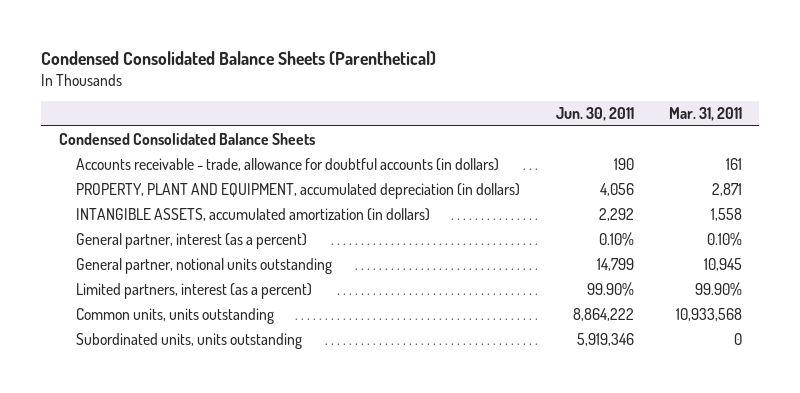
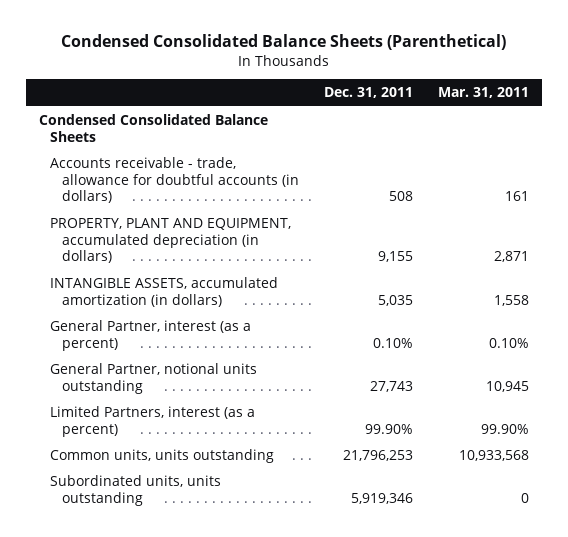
[555,107,634,122] Jun. 30, 2011 -> none
none -> [324,87,414,99] Dec. 31, 2011
[76,232,308,249] General partner, interest (as a percent) -> [50,320,252,351] General Partner, interest (as a percent)
[76,257,333,274] General partner, notional units outstanding -> [50,363,258,394] General Partner, notional units outstanding
[76,282,313,299] Limited partners, interest (as a percent) -> [50,406,256,437] Limited Partners, interest (as a percent)

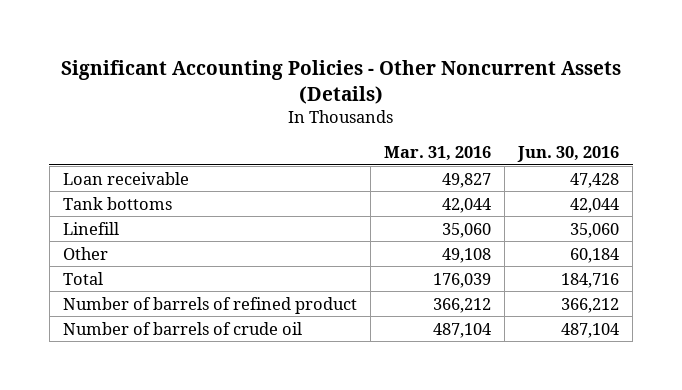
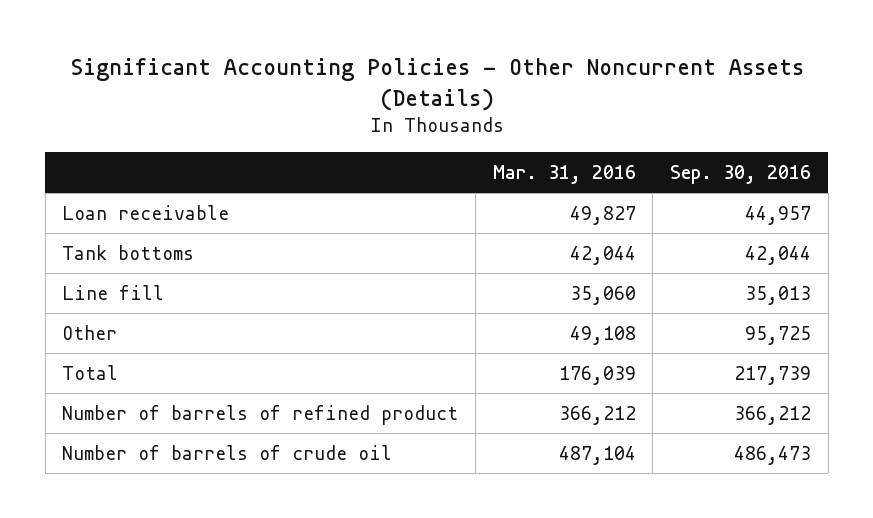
[517,146,620,163] Jun. 30, 2016 -> none
none -> [670,164,812,184] Sep. 30, 2016
[62,221,119,235] Linefill -> [62,284,165,300] Line fill

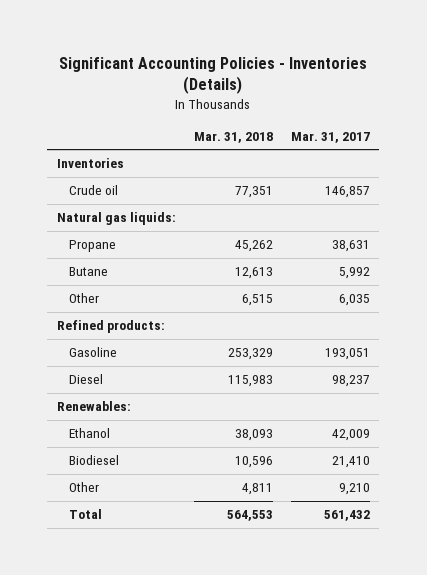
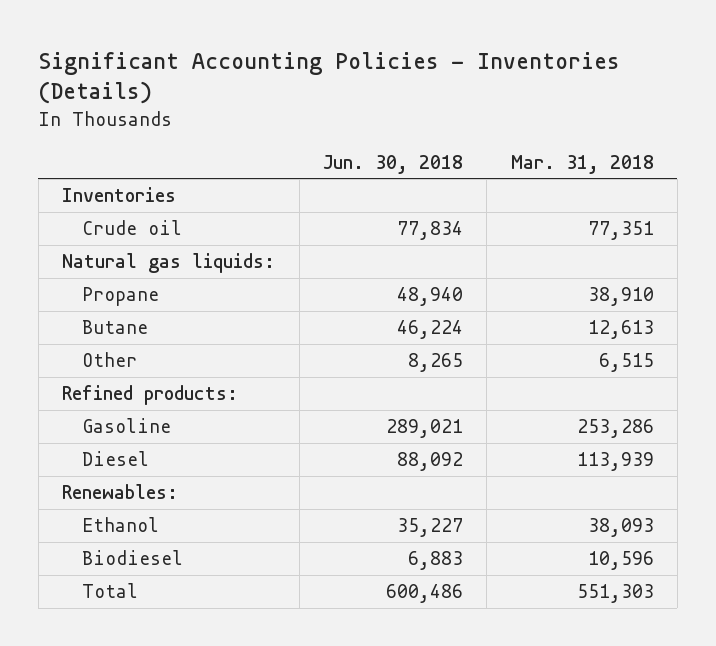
[291,131,371,143] Mar. 31, 2017 -> none
none -> [322,154,463,174] Jun. 30, 2018
[234,240,273,253] 45,262 -> [587,287,654,307] 38,910
[227,348,273,361] 253,329 -> [576,419,654,439] 253,286
[227,375,273,388] 115,983 -> [576,452,654,472] 113,939
[68,482,99,493] Other -> none
[226,510,273,522] 564,553 -> [576,584,654,604] 551,303

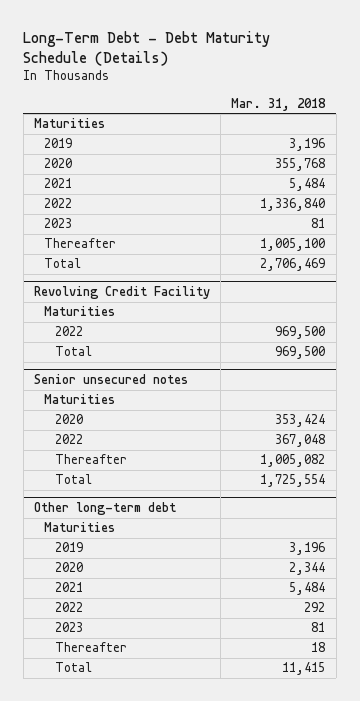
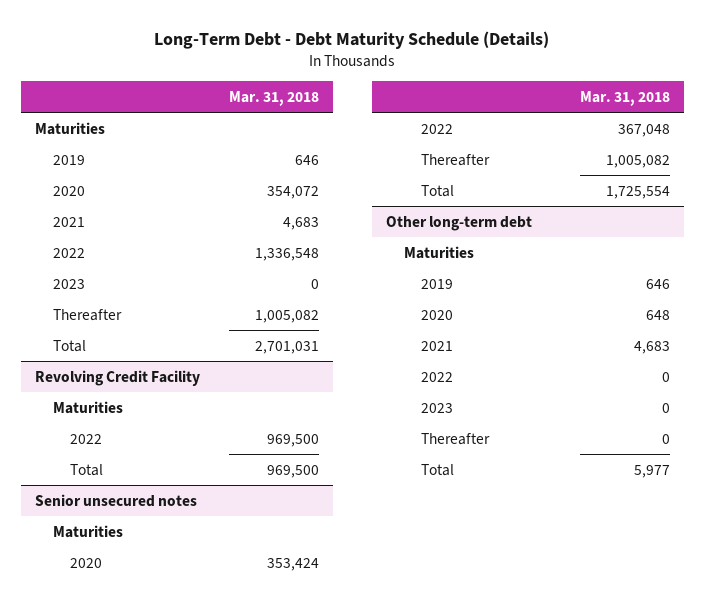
[289,138,326,152] 3,196 -> [294,154,319,165] 646
[275,158,326,172] 355,768 -> [266,185,319,199] 354,072
[289,178,326,192] 5,484 -> [282,216,319,230] 4,683
[260,198,326,212] 1,336,840 -> [254,247,319,261] 1,336,548
[311,218,326,229] 81 -> [310,278,319,289] 0
[260,238,326,252] 1,005,100 -> [254,309,319,323] 1,005,082
[260,258,326,272] 2,706,469 -> [254,340,319,354] 2,701,031
[289,542,326,556] 3,196 -> [645,278,670,289] 646
[289,562,326,576] 2,344 -> [645,309,670,320] 648
[289,582,326,596] 5,484 -> [633,340,670,354] 4,683
[304,602,326,613] 292 -> [661,371,670,382] 0
[311,622,326,633] 81 -> [661,402,670,413] 0
[311,642,326,653] 18 -> [661,433,670,444] 0
[282,662,326,676] 11,415 -> [633,464,670,478] 5,977

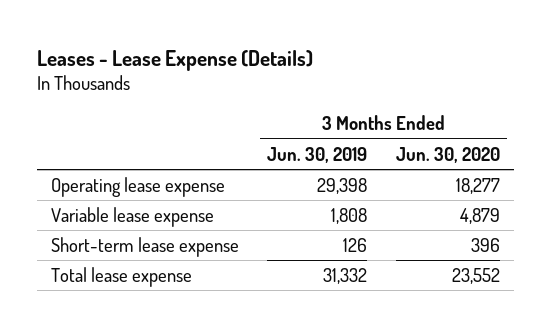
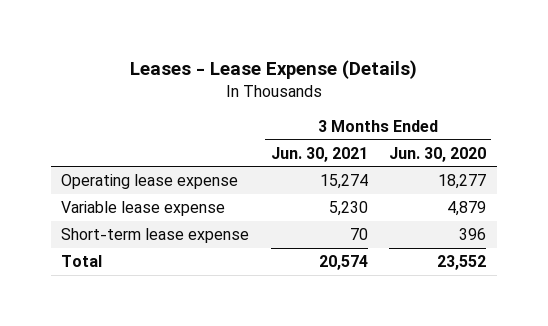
[267,146,368,163] Jun. 30, 2019 -> none
none -> [270,146,368,162] Jun. 30, 2021
[51,266,193,287] Total lease expense -> [61,255,103,268] Total

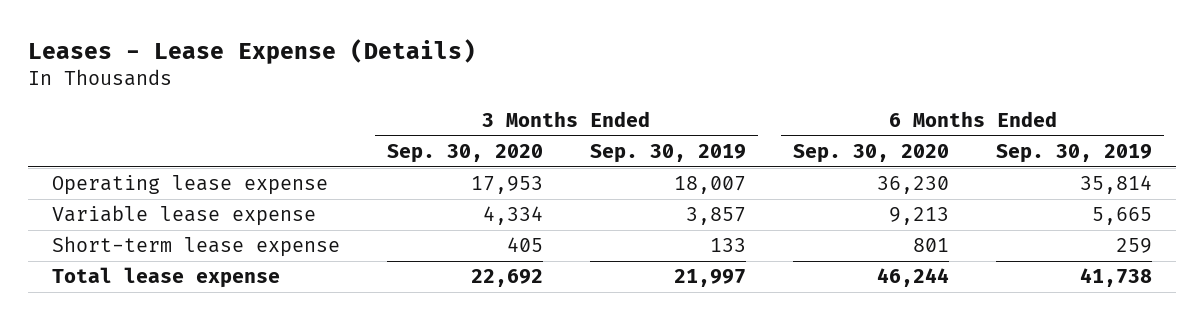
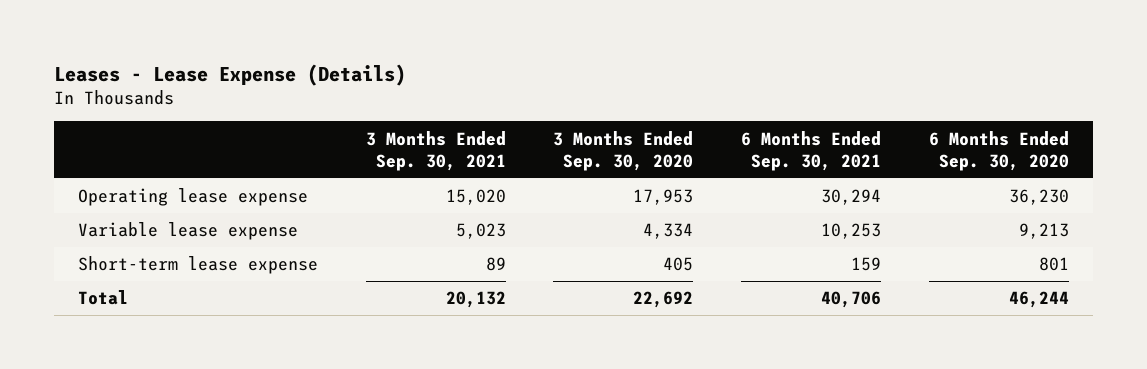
[589,144,746,164] Sep. 30, 2019 -> none
[996,144,1153,164] Sep. 30, 2019 -> none
none -> [365,130,506,171] 3 Months Ended Sep. 30, 2021
none -> [741,130,882,171] 6 Months Ended Sep. 30, 2021
[51,267,280,289] Total lease expense -> [77,290,128,306] Total

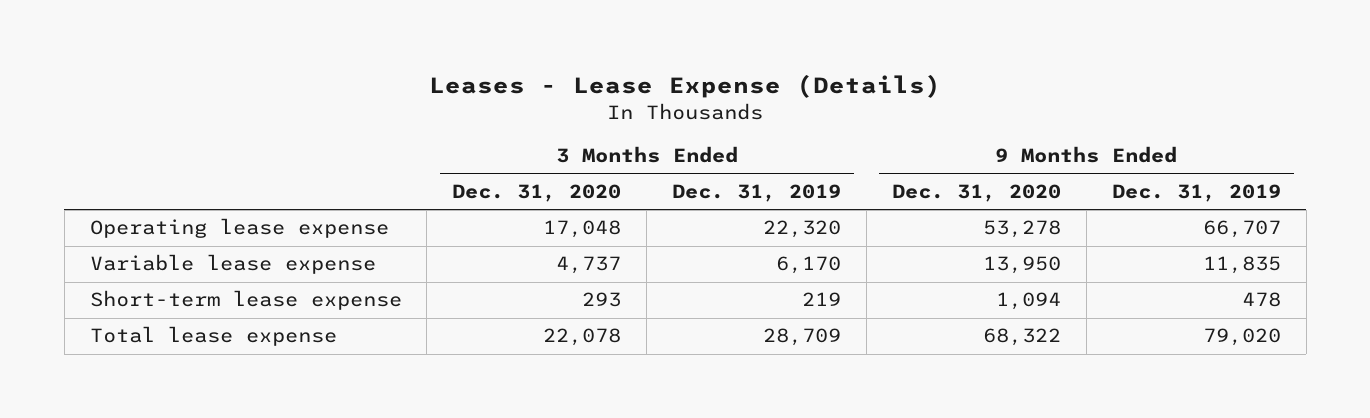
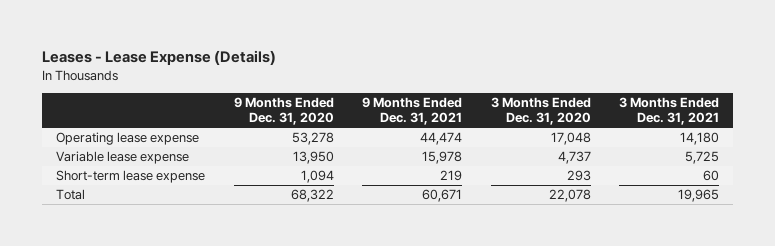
[672,183,842,202] Dec. 31, 2019 -> none
[1111,183,1281,202] Dec. 31, 2019 -> none
none -> [362,97,463,126] 9 Months Ended Dec. 31, 2021
none -> [619,97,720,126] 3 Months Ended Dec. 31, 2021
[89,326,337,347] Total lease expense -> [56,188,86,200] Total

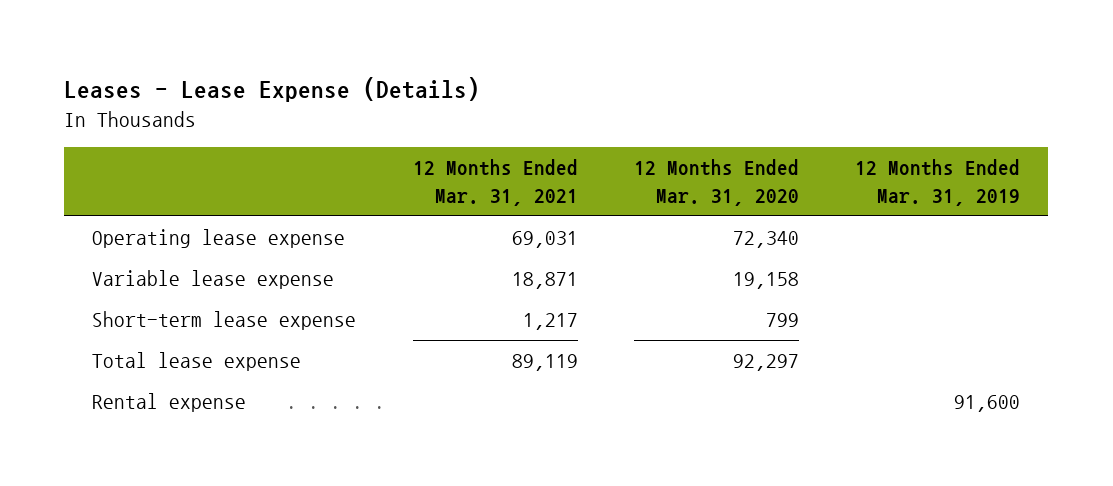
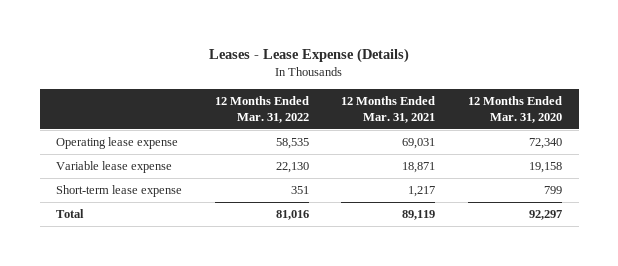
[855,159,1021,206] 12 Months Ended Mar. 31, 2019 -> none
none -> [214,96,309,123] 12 Months Ended Mar. 31, 2022
[92,393,247,413] Rental expense -> none
[92,352,302,372] Total lease expense -> [55,209,84,219] Total

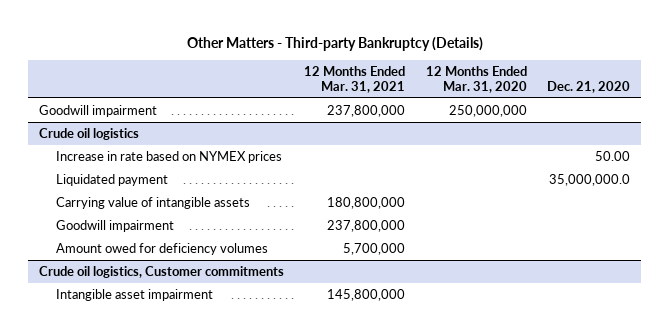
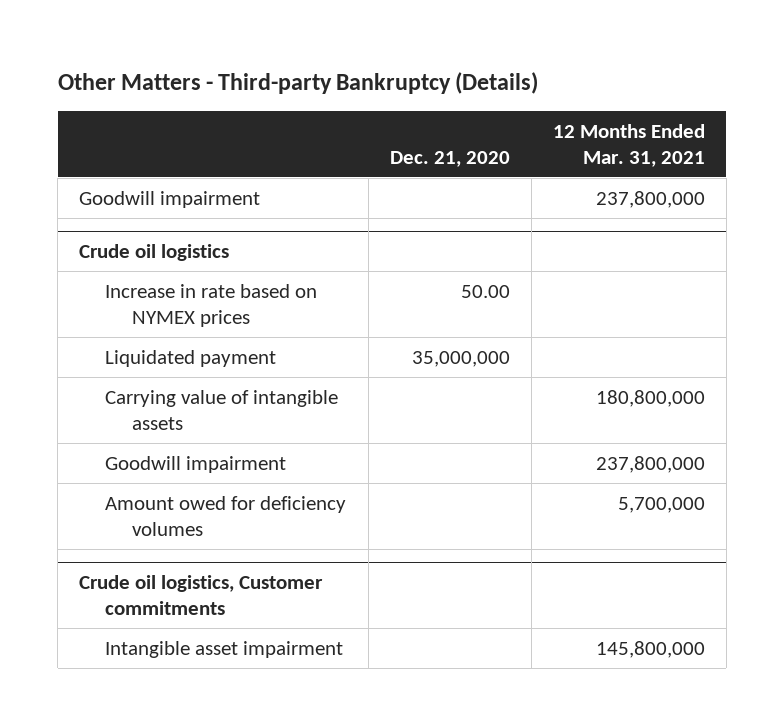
[425,65,527,94] 12 Months Ended Mar. 31, 2020 -> none
[549,173,631,186] 35,000,000.0 -> [411,350,510,367] 35,000,000

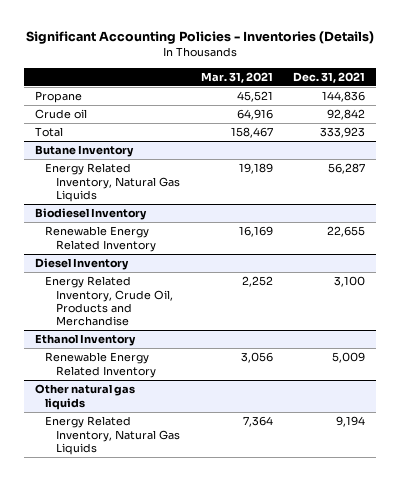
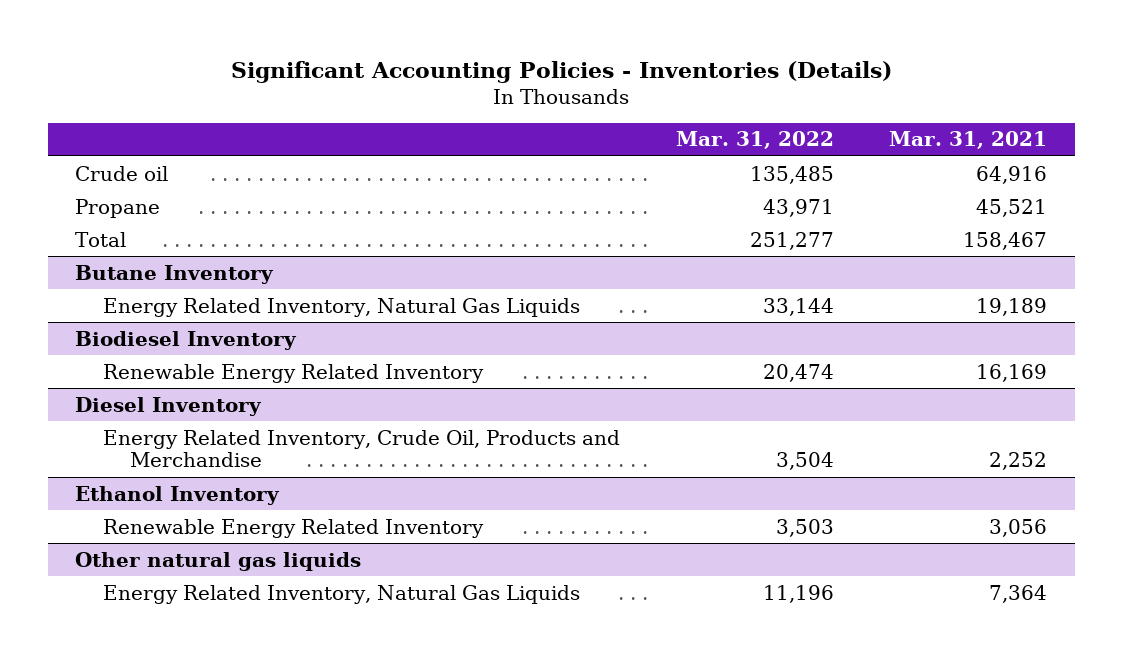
[293,71,366,83] Dec. 31, 2021 -> none
none -> [675,131,834,150] Mar. 31, 2022
[34,91,82,104] Propane -> [75,198,161,218] Propane

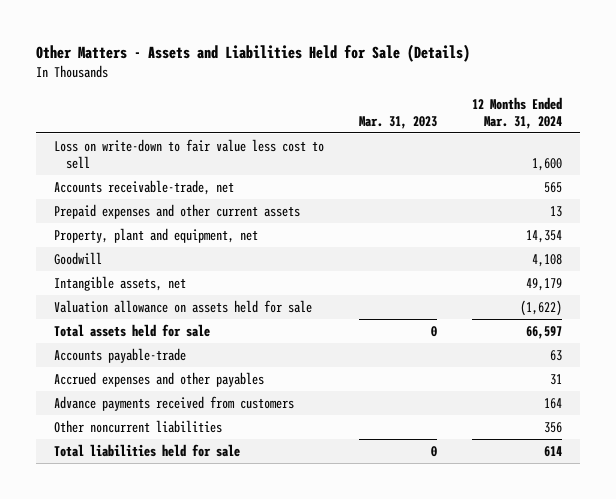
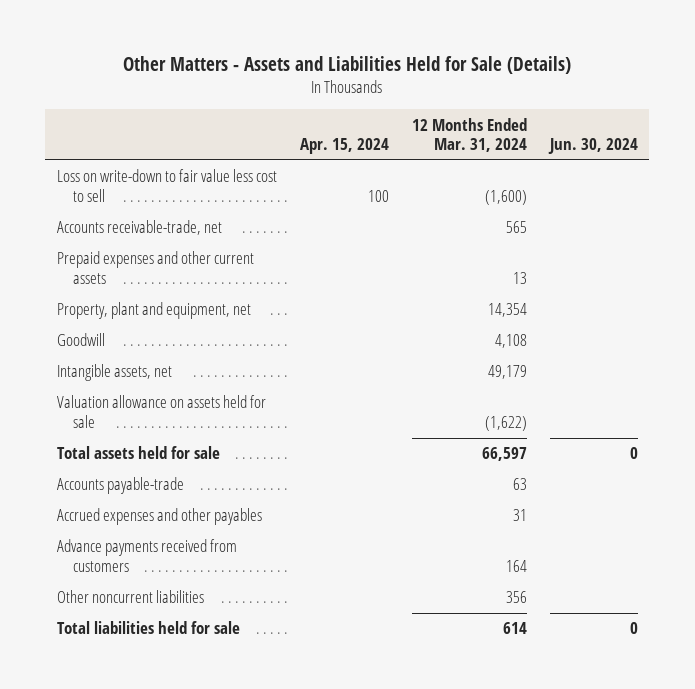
[359,115,438,129] Mar. 31, 2023 -> none
none -> [299,138,389,155] Apr. 15, 2024
none -> [547,138,638,155] Jun. 30, 2024
[532,158,563,172] 1,600 -> [484,189,527,205] (1,600)

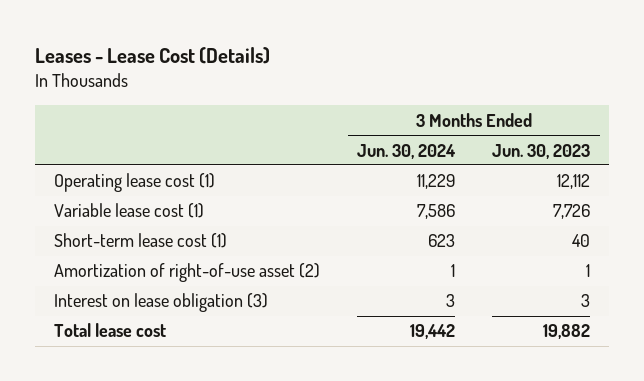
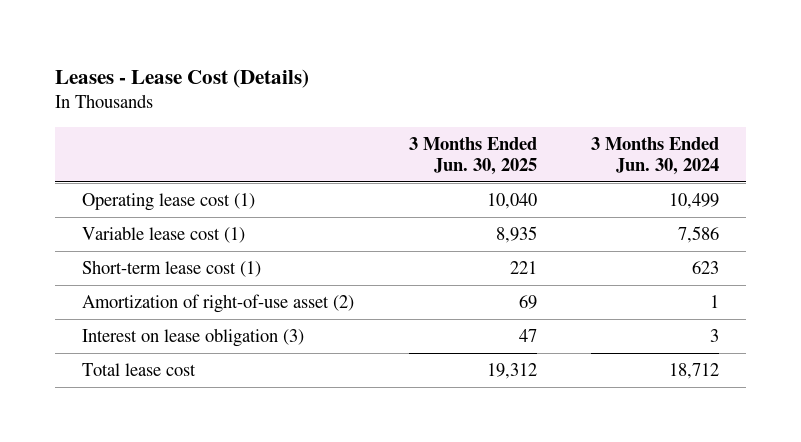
[492,143,591,159] Jun. 30, 2023 -> none
none -> [408,136,537,175] 3 Months Ended Jun. 30, 2025
[417,174,456,190] 11,229 -> [668,193,719,210] 10,499
[410,324,456,340] 19,442 -> [668,363,719,380] 18,712

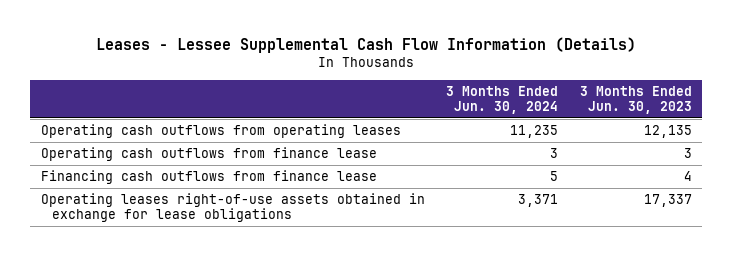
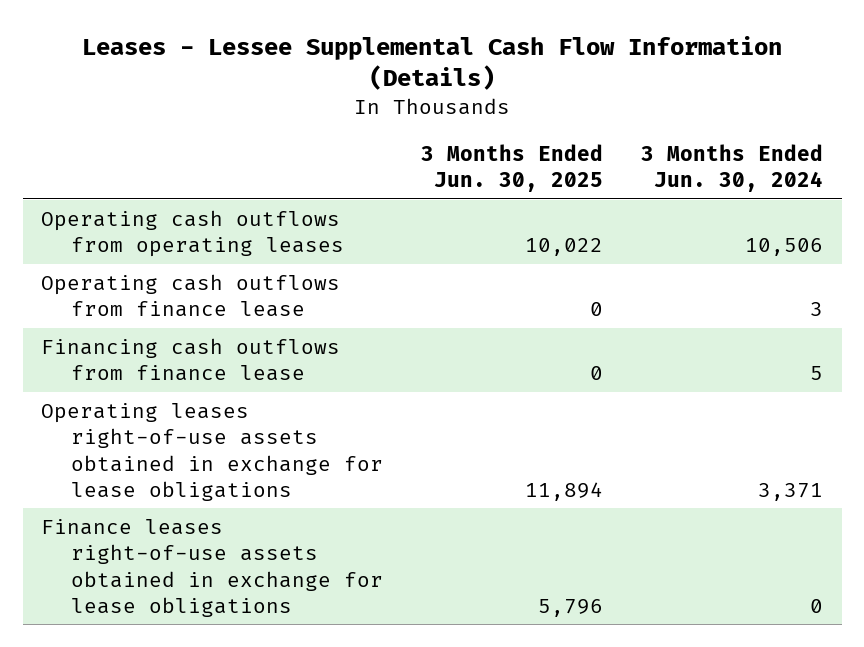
[579,86,692,115] 3 Months Ended Jun. 30, 2023 -> none
none -> [420,143,603,193] 3 Months Ended Jun. 30, 2025
[510,125,559,139] 11,235 -> [744,238,823,257] 10,506
none -> [41,518,383,617] Finance leases right-of-use assets obtained in exchange for lease obligations

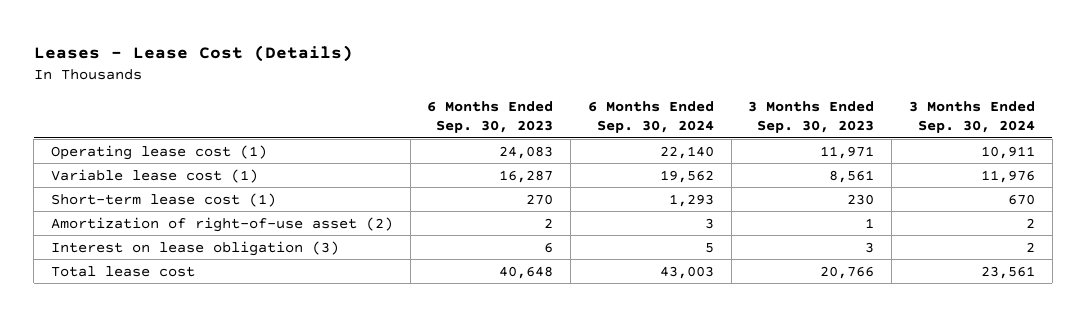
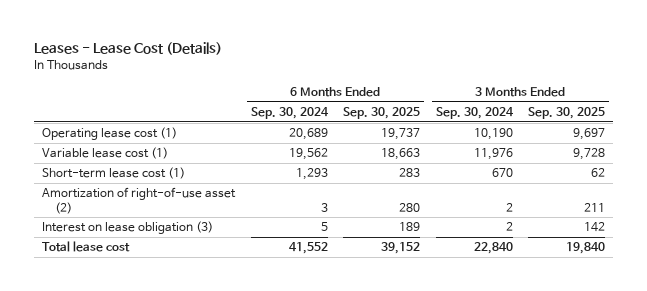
[427,101,554,134] 6 Months Ended Sep. 30, 2023 -> none
[748,101,875,134] 3 Months Ended Sep. 30, 2023 -> none
none -> [343,107,421,120] Sep. 30, 2025
none -> [527,107,605,120] Sep. 30, 2025
[659,145,714,159] 22,140 -> [288,128,328,141] 20,689
[980,145,1035,159] 10,911 -> [473,128,513,141] 10,190
[659,265,714,279] 43,003 -> [288,242,328,255] 41,552
[980,265,1035,279] 23,561 -> [473,242,513,255] 22,840

